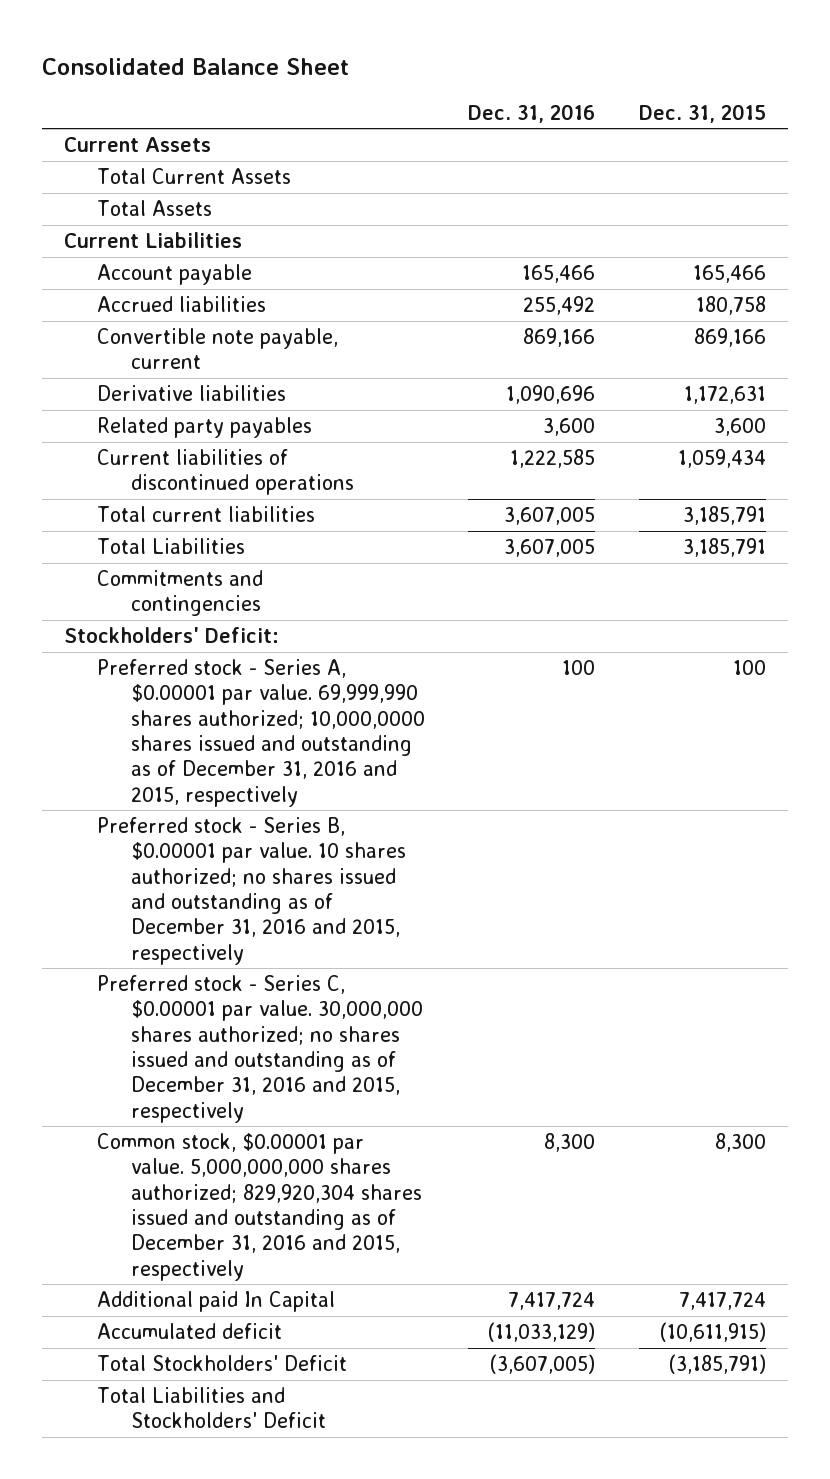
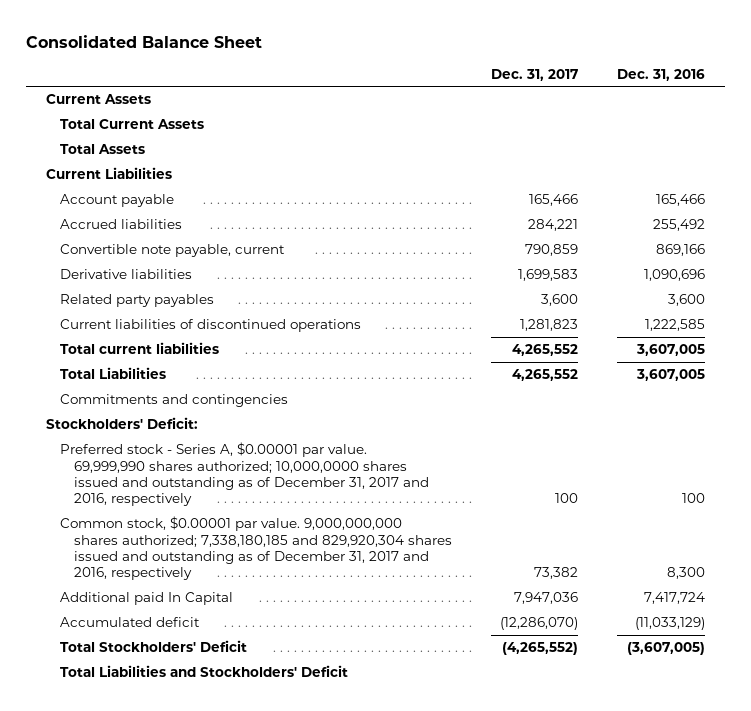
[638,103,766,123] Dec. 31, 2015 -> none
none -> [491,68,579,81] Dec. 31, 2017
[97,817,406,965] Preferred stock - Series B, $0.00001 par value. 10 shares authorized; no shares issued and outstanding as of December 31, 2016 and 2015, respectively -> none
[97,975,423,1123] Preferred stock - Series C, $0.00001 par value. 30,000,000 shares authorized; no shares issued and outstanding as of December 31, 2016 and 2015, respectively -> none
[97,659,425,807] Preferred stock - Series A, $0.00001 par value. 69,999,990 shares authorized; 10,000,0000 shares issued and outstanding as of December 31, 2016 and 2015, respectively -> [60,442,430,507] Preferred stock - Series A, $0.00001 par value. 69,999,990 shares authorized; 10,000,0000 shares issued and outstanding as of December 31, 2017 and 2016, respectively
[97,1133,422,1281] Common stock, $0.00001 par value. 5,000,000,000 shares authorized; 829,920,304 shares issued and outstanding as of December 31, 2016 and 2015, respectively -> [60,516,453,581] Common stock, $0.00001 par value. 9,000,000,000 shares authorized; 7,338,180,185 and 829,920,304 shares issued and outstanding as of December 31, 2017 and 2016, respectively

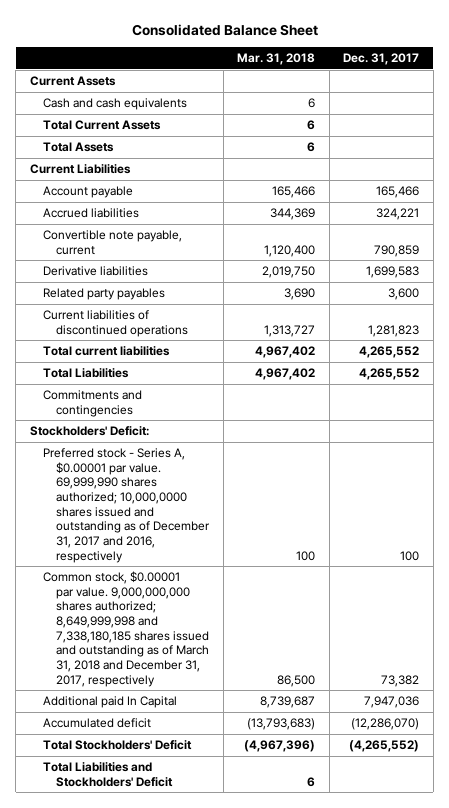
[617,68,706,81] Dec. 31, 2016 -> none
none -> [237,53,316,66] Mar. 31, 2018
none -> [43,98,188,111] Cash and cash equivalents
[528,219,579,232] 284,221 -> [376,208,420,221] 324,221
[60,516,453,581] Common stock, $0.00001 par value. 9,000,000,000 shares authorized; 7,338,180,185 and 829,920,304 shares issued and outstanding as of December 31, 2017 and 2016, respectively -> [43,571,210,687] Common stock, $0.00001 par value. 9,000,000,000 shares authorized; 8,649,999,998 and 7,338,180,185 shares issued and outstanding as of March 31, 2018 and December 31, 2017, respectively

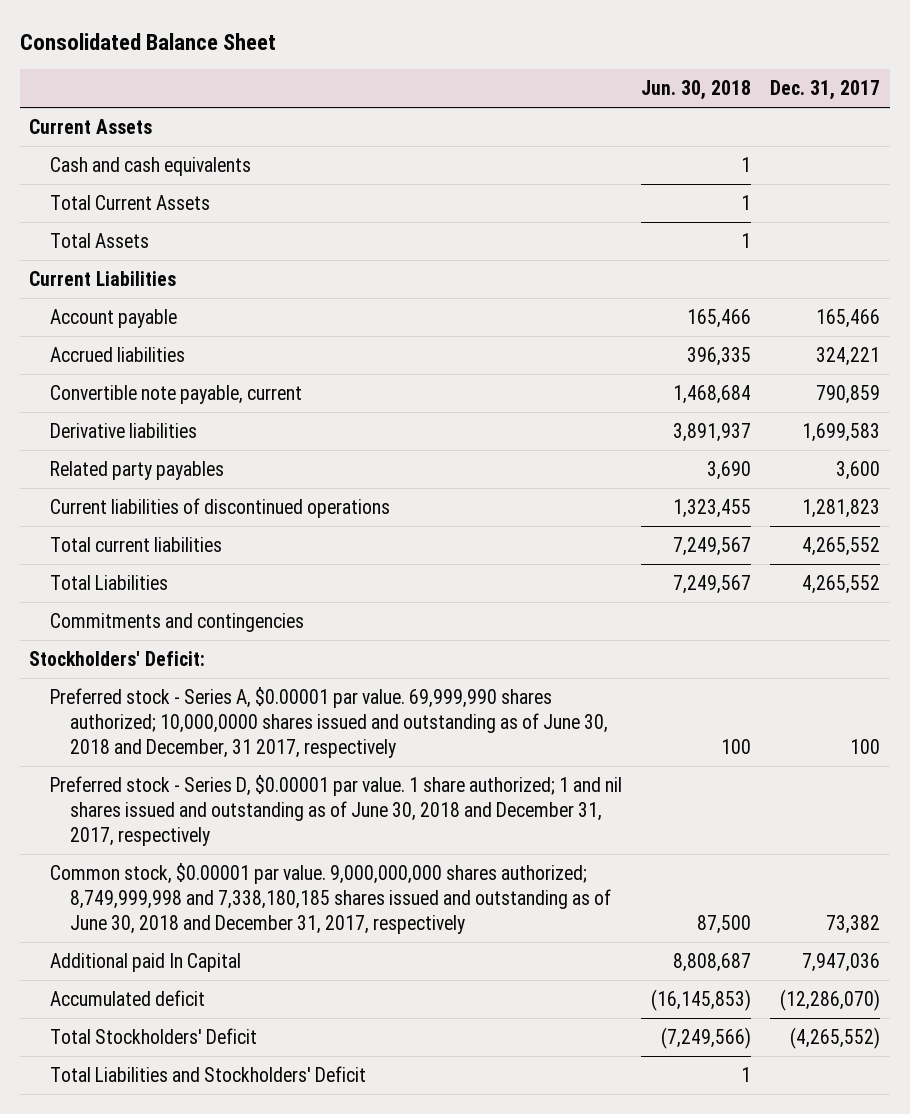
[237,53,316,66] Mar. 31, 2018 -> none
none -> [641,80,752,101] Jun. 30, 2018
[43,448,211,563] Preferred stock - Series A, $0.00001 par value. 69,999,990 shares authorized; 10,000,0000 shares issued and outstanding as of December 31, 2017 and 2016, respectively -> [49,686,608,758] Preferred stock - Series A, $0.00001 par value. 69,999,990 shares authorized; 10,000,0000 shares issued and outstanding as of June 30, 2018 and December, 31 2017, respectively
none -> [49,774,622,846] Preferred stock - Series D, $0.00001 par value. 1 share authorized; 1 and nil shares issued and outstanding as of June 30, 2018 and December 31, 2017, respectively
[43,571,210,687] Common stock, $0.00001 par value. 9,000,000,000 shares authorized; 8,649,999,998 and 7,338,180,185 shares issued and outstanding as of March 31, 2018 and December 31, 2017, respectively -> [49,862,611,934] Common stock, $0.00001 par value. 9,000,000,000 shares authorized; 8,749,999,998 and 7,338,180,185 shares issued and outstanding as of June 30, 2018 and December 31, 2017, respectively

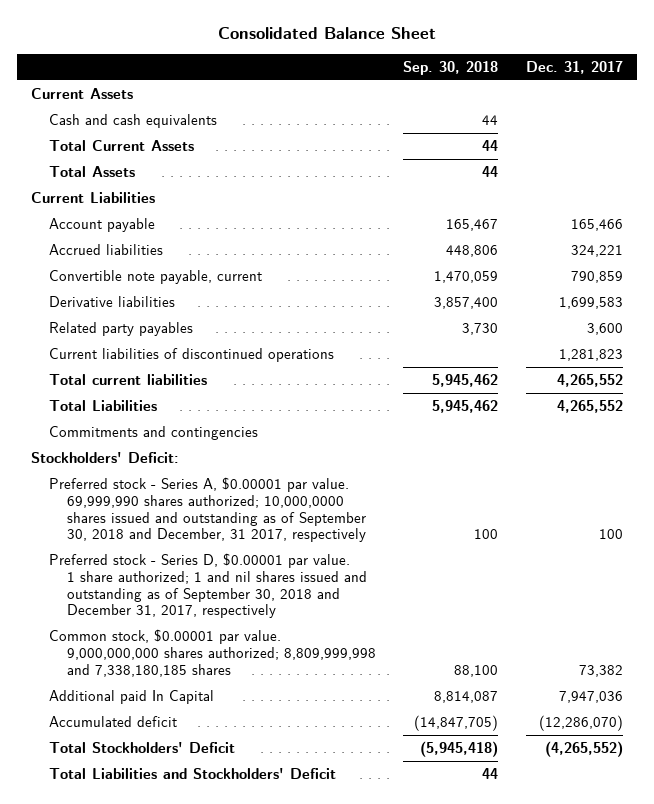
[641,80,752,101] Jun. 30, 2018 -> none
none -> [403,61,499,76] Sep. 30, 2018
[49,686,608,758] Preferred stock - Series A, $0.00001 par value. 69,999,990 shares authorized; 10,000,0000 shares issued and outstanding as of June 30, 2018 and December, 31 2017, respectively -> [48,477,366,543] Preferred stock - Series A, $0.00001 par value. 69,999,990 shares authorized; 10,000,0000 shares issued and outstanding as of September 30, 2018 and December, 31 2017, respectively
[49,774,622,846] Preferred stock - Series D, $0.00001 par value. 1 share authorized; 1 and nil shares issued and outstanding as of June 30, 2018 and December 31, 2017, respectively -> [48,553,367,619] Preferred stock - Series D, $0.00001 par value. 1 share authorized; 1 and nil shares issued and outstanding as of September 30, 2018 and December 31, 2017, respectively
[49,862,611,934] Common stock, $0.00001 par value. 9,000,000,000 shares authorized; 8,749,999,998 and 7,338,180,185 shares issued and outstanding as of June 30, 2018 and December 31, 2017, respectively -> [48,629,376,677] Common stock, $0.00001 par value. 9,000,000,000 shares authorized; 8,809,999,998 and 7,338,180,185 shares

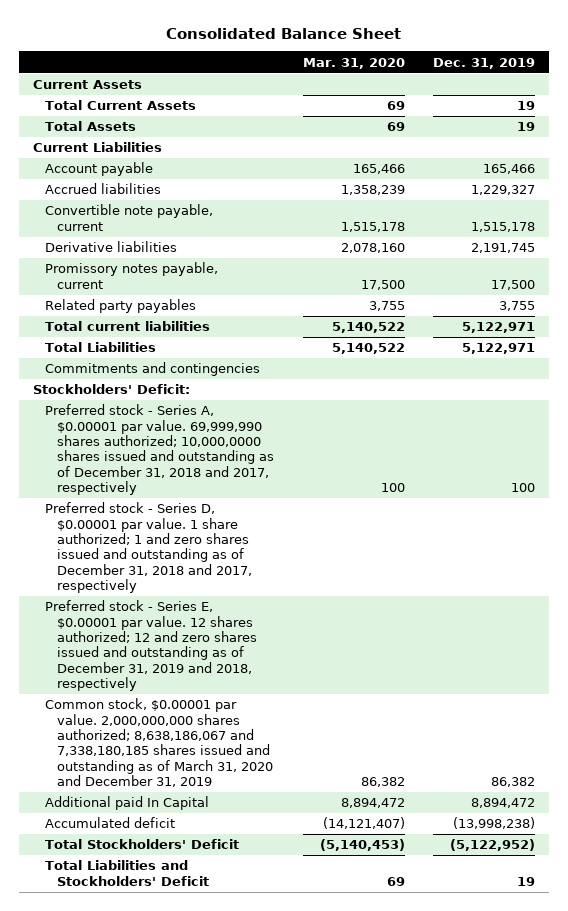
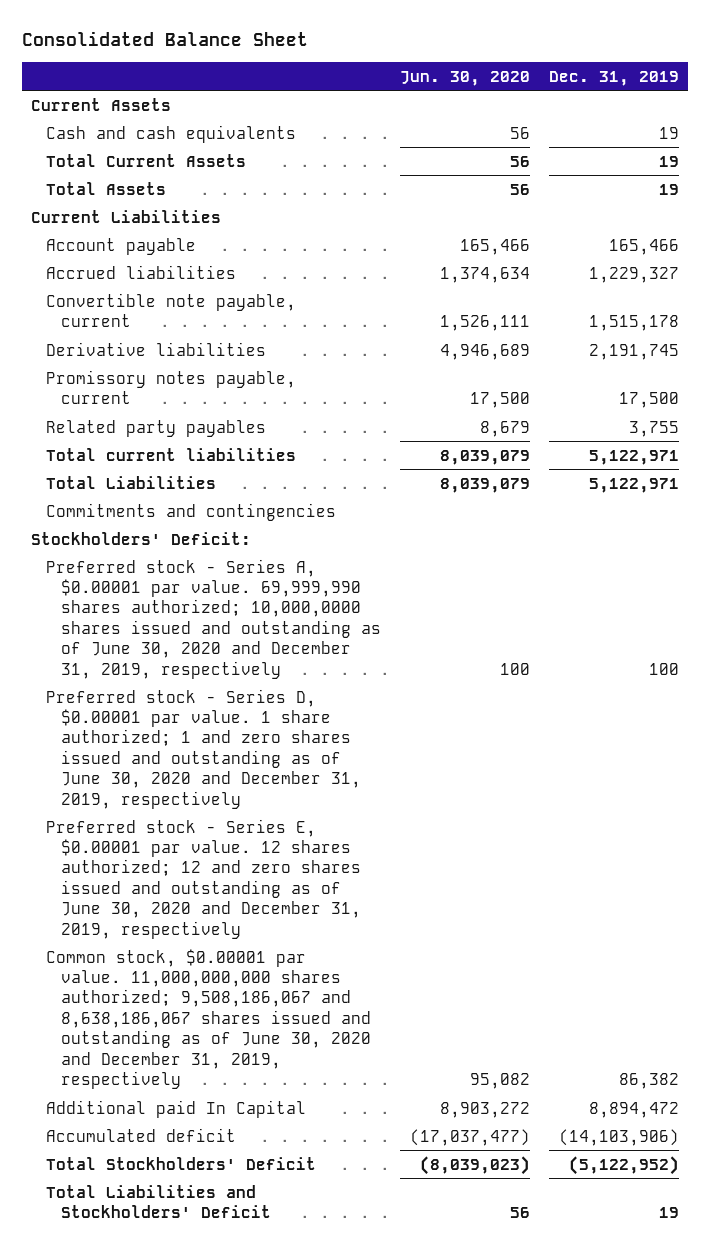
[302,57,405,69] Mar. 31, 2020 -> none
none -> [399,70,530,86] Jun. 30, 2020
none -> [45,124,296,143] Cash and cash equivalents
[45,404,275,495] Preferred stock - Series A, $0.00001 par value. 69,999,990 shares authorized; 10,000,0000 shares issued and outstanding as of December 31, 2018 and 2017, respectively -> [45,558,381,679] Preferred stock - Series A, $0.00001 par value. 69,999,990 shares authorized; 10,000,0000 shares issued and outstanding as of June 30, 2020 and December 31, 2019, respectively
[45,502,253,593] Preferred stock - Series D, $0.00001 par value. 1 share authorized; 1 and zero shares issued and outstanding as of December 31, 2018 and 2017, respectively -> [45,688,361,809] Preferred stock - Series D, $0.00001 par value. 1 share authorized; 1 and zero shares issued and outstanding as of June 30, 2020 and December 31, 2019, respectively
[45,600,258,691] Preferred stock - Series E, $0.00001 par value. 12 shares authorized; 12 and zero shares issued and outstanding as of December 31, 2019 and 2018, respectively -> [45,818,361,939] Preferred stock - Series E, $0.00001 par value. 12 shares authorized; 12 and zero shares issued and outstanding as of June 30, 2020 and December 31, 2019, respectively
[45,698,274,787] Common stock, $0.00001 par value. 2,000,000,000 shares authorized; 8,638,186,067 and 7,338,180,185 shares issued and outstanding as of March 31, 2020 and December 31, 2019 -> [45,948,371,1090] Common stock, $0.00001 par value. 11,000,000,000 shares authorized; 9,508,186,067 and 8,638,186,067 shares issued and outstanding as of June 30, 2020 and December 31, 2019, respectively
[452,817,535,830] (13,998,238) -> [558,1128,679,1146] (14,103,906)

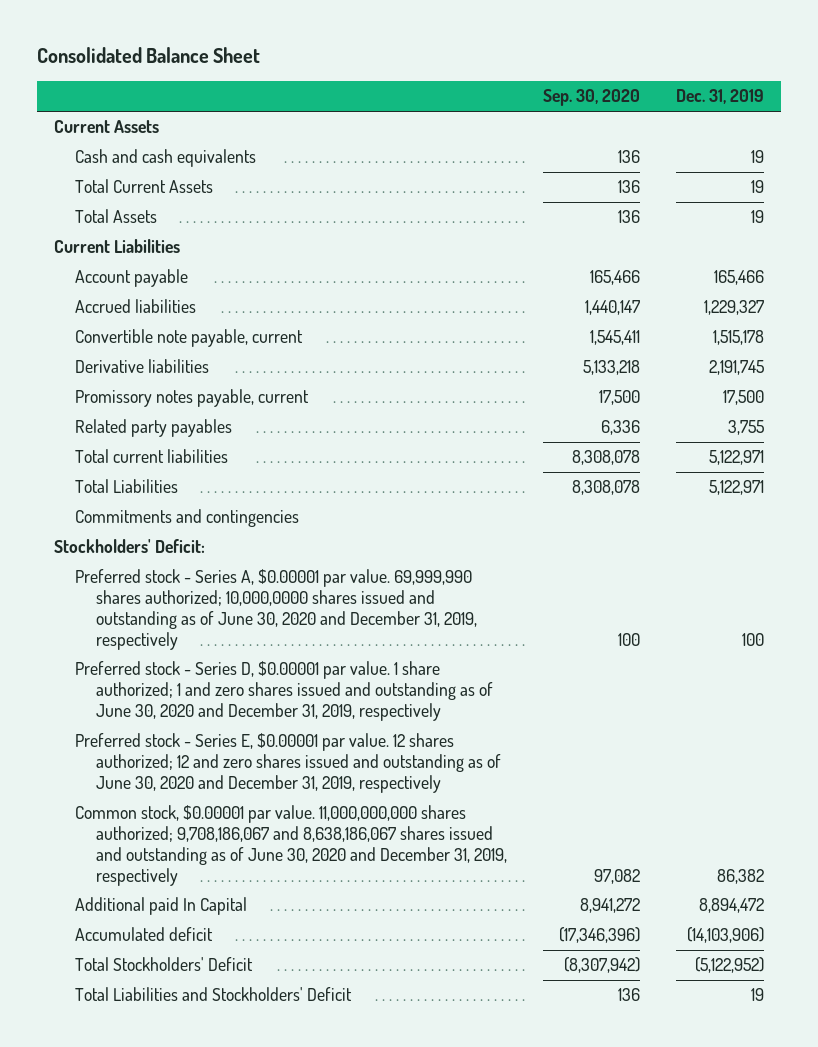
[399,70,530,86] Jun. 30, 2020 -> none
none -> [542,89,640,107] Sep. 30, 2020
[45,948,371,1090] Common stock, $0.00001 par value. 11,000,000,000 shares authorized; 9,508,186,067 and 8,638,186,067 shares issued and outstanding as of June 30, 2020 and December 31, 2019, respectively -> [75,805,508,886] Common stock, $0.00001 par value. 11,000,000,000 shares authorized; 9,708,186,067 and 8,638,186,067 shares issued and outstanding as of June 30, 2020 and December 31, 2019, respectively

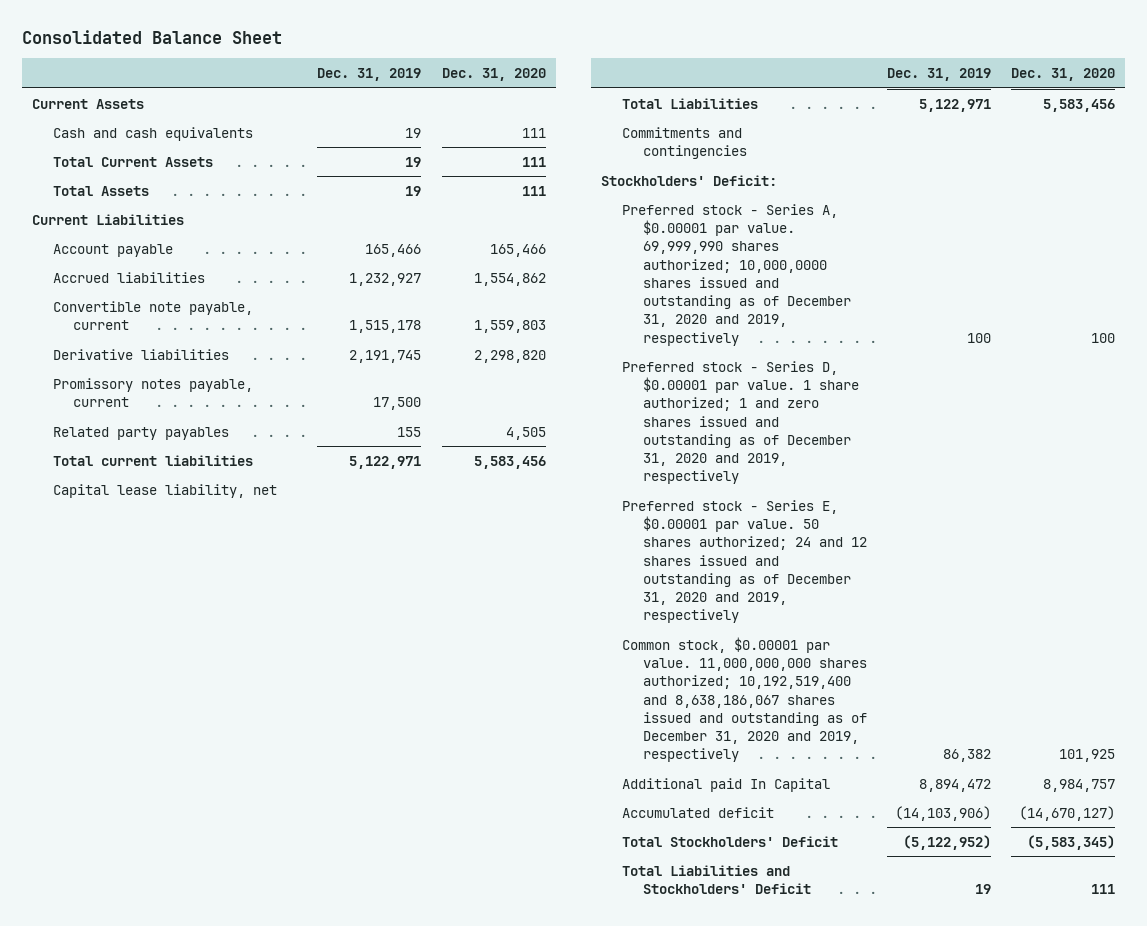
[542,89,640,107] Sep. 30, 2020 -> none
none -> [441,68,546,82] Dec. 31, 2020
[703,300,764,316] 1,229,327 -> [349,272,422,286] 1,232,927
[727,420,764,436] 3,755 -> [397,426,422,437] 155
none -> [52,483,277,498] Capital lease liability, net
[75,569,478,650] Preferred stock - Series A, $0.00001 par value. 69,999,990 shares authorized; 10,000,0000 shares issued and outstanding as of June 30, 2020 and December 31, 2019, respectively -> [621,203,851,346] Preferred stock - Series A, $0.00001 par value. 69,999,990 shares authorized; 10,000,0000 shares issued and outstanding as of December 31, 2020 and 2019, respectively
[75,661,494,721] Preferred stock - Series D, $0.00001 par value. 1 share authorized; 1 and zero shares issued and outstanding as of June 30, 2020 and December 31, 2019, respectively -> [621,360,859,485] Preferred stock - Series D, $0.00001 par value. 1 share authorized; 1 and zero shares issued and outstanding as of December 31, 2020 and 2019, respectively
[75,733,502,793] Preferred stock - Series E, $0.00001 par value. 12 shares authorized; 12 and zero shares issued and outstanding as of June 30, 2020 and December 31, 2019, respectively -> [621,499,867,624] Preferred stock - Series E, $0.00001 par value. 50 shares authorized; 24 and 12 shares issued and outstanding as of December 31, 2020 and 2019, respectively
[75,805,508,886] Common stock, $0.00001 par value. 11,000,000,000 shares authorized; 9,708,186,067 and 8,638,186,067 shares issued and outstanding as of June 30, 2020 and December 31, 2019, respectively -> [621,636,867,763] Common stock, $0.00001 par value. 11,000,000,000 shares authorized; 10,192,519,400 and 8,638,186,067 shares issued and outstanding as of December 31, 2020 and 2019, respectively

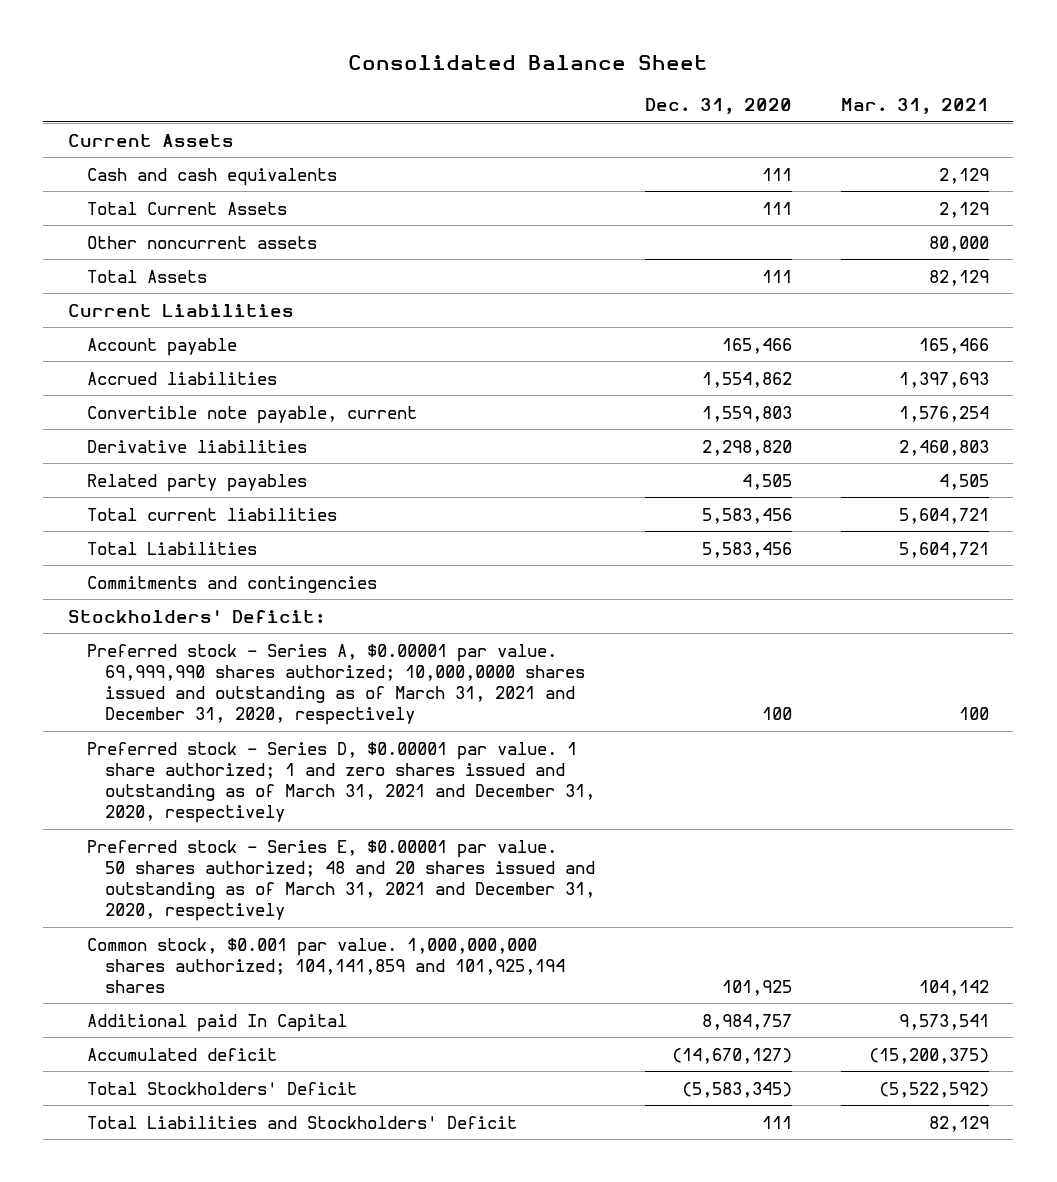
[317,68,422,82] Dec. 31, 2019 -> none
none -> [840,97,989,114] Mar. 31, 2021
none -> [86,235,317,249] Other noncurrent assets
[52,377,253,408] Promissory notes payable, current -> none
[52,483,277,498] Capital lease liability, net -> none
[621,203,851,346] Preferred stock - Series A, $0.00001 par value. 69,999,990 shares authorized; 10,000,0000 shares issued and outstanding as of December 31, 2020 and 2019, respectively -> [86,643,586,726] Preferred stock - Series A, $0.00001 par value. 69,999,990 shares authorized; 10,000,0000 shares issued and outstanding as of March 31, 2021 and December 31, 2020, respectively
[621,360,859,485] Preferred stock - Series D, $0.00001 par value. 1 share authorized; 1 and zero shares issued and outstanding as of December 31, 2020 and 2019, respectively -> [86,741,596,824] Preferred stock - Series D, $0.00001 par value. 1 share authorized; 1 and zero shares issued and outstanding as of March 31, 2021 and December 31, 2020, respectively
[621,499,867,624] Preferred stock - Series E, $0.00001 par value. 50 shares authorized; 24 and 12 shares issued and outstanding as of December 31, 2020 and 2019, respectively -> [86,839,596,922] Preferred stock - Series E, $0.00001 par value. 50 shares authorized; 48 and 20 shares issued and outstanding as of March 31, 2021 and December 31, 2020, respectively
[621,636,867,763] Common stock, $0.00001 par value. 11,000,000,000 shares authorized; 10,192,519,400 and 8,638,186,067 shares issued and outstanding as of December 31, 2020 and 2019, respectively -> [86,937,566,993] Common stock, $0.001 par value. 1,000,000,000 shares authorized; 104,141,859 and 101,925,194 shares

